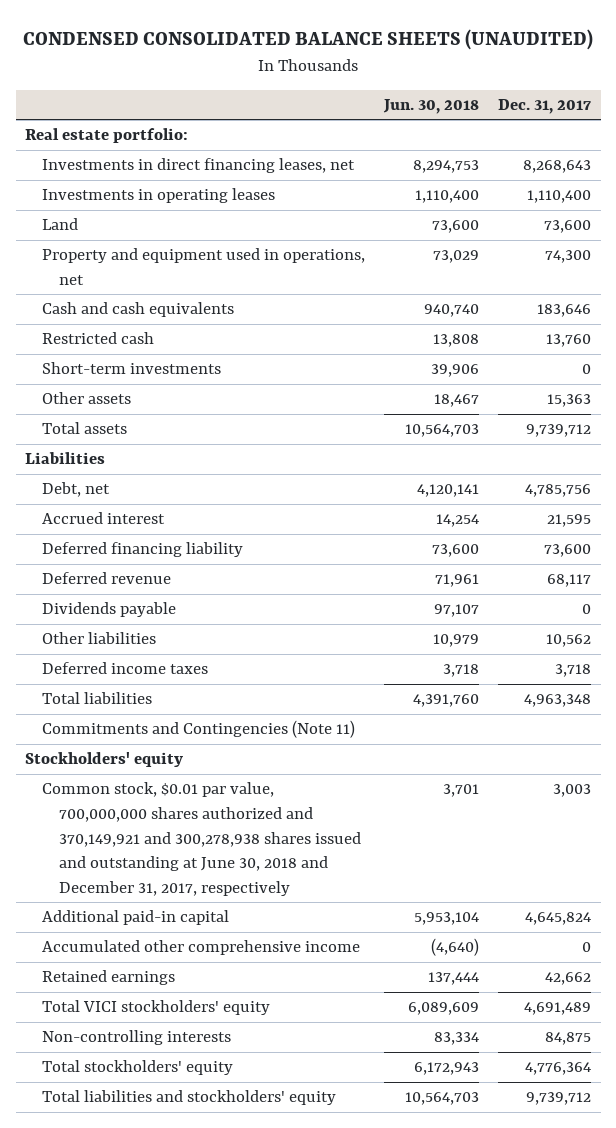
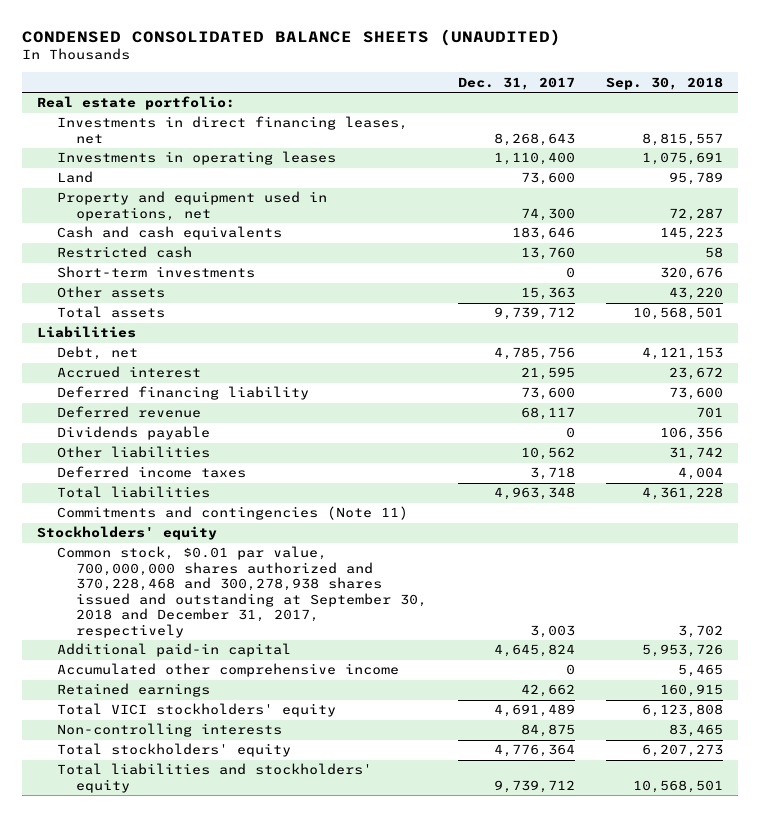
[383,98,480,114] Jun. 30, 2018 -> none
none -> [605,76,723,90] Sep. 30, 2018
[41,720,355,739] Commitments and Contingencies (Note 11) -> [56,506,408,521] Commitments and contingencies (Note 11)
[41,782,361,896] Common stock, $0.01 par value, 700,000,000 shares authorized and 370,149,921 and 300,278,938 shares issued and outstanding at June 30, 2018 and December 31, 2017, respectively -> [56,546,427,638] Common stock, $0.01 par value, 700,000,000 shares authorized and 370,228,468 and 300,278,938 shares issued and outstanding at September 30, 2018 and December 31, 2017, respectively

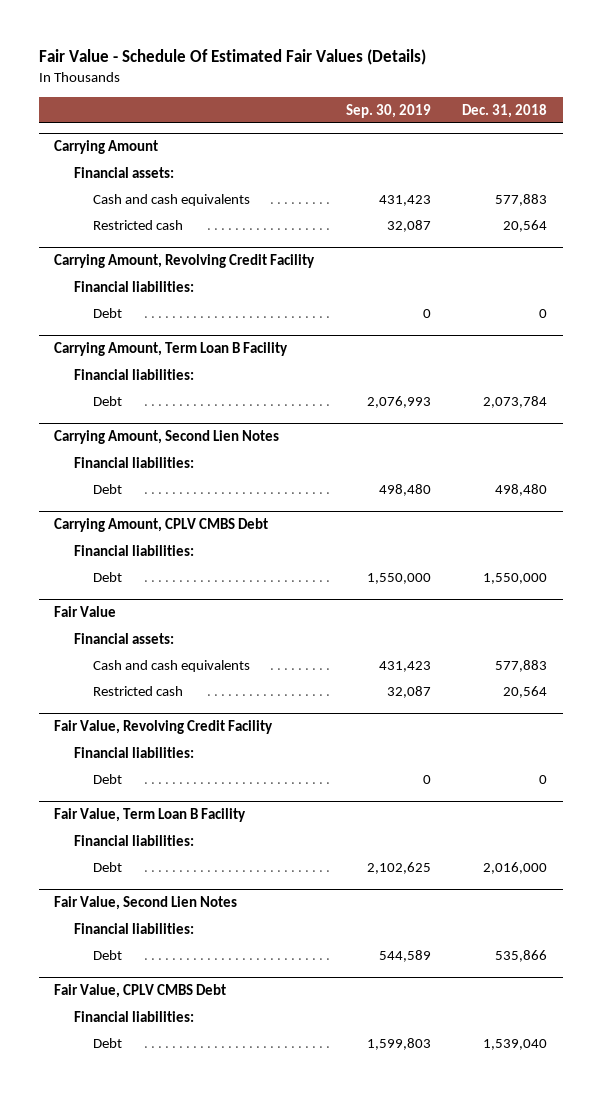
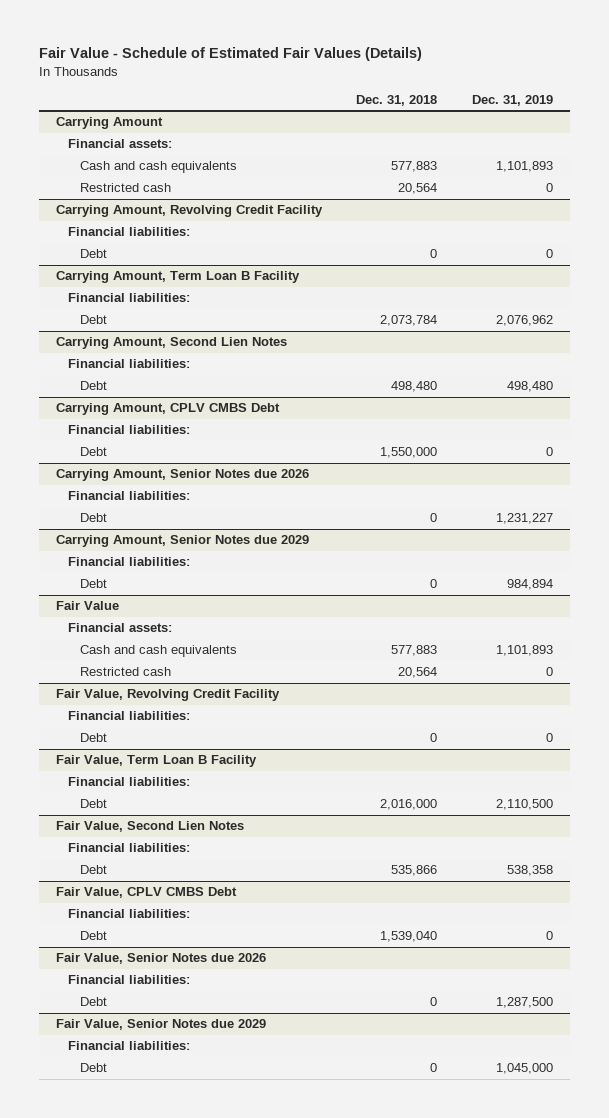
[38,48,426,65] Fair Value - Schedule Of Estimated Fair Values (Details) -> [38,47,422,62] Fair Value - Schedule of Estimated Fair Values (Details)
[345,103,431,118] Sep. 30, 2019 -> none
none -> [471,94,553,106] Dec. 31, 2019
none -> [55,469,309,482] Carrying Amount, Senior Notes due 2026
none -> [67,491,190,501] Financial liabilities:
none -> [79,513,107,523] Debt
none -> [55,535,309,548] Carrying Amount, Senior Notes due 2029
none -> [67,557,190,567] Financial liabilities:
none -> [79,579,107,589] Debt
none -> [55,953,266,965] Fair Value, Senior Notes due 2026
none -> [67,975,190,985] Financial liabilities:
none -> [79,997,107,1007] Debt
none -> [55,1019,266,1031] Fair Value, Senior Notes due 2029
none -> [67,1041,190,1051] Financial liabilities:
none -> [79,1063,107,1073] Debt

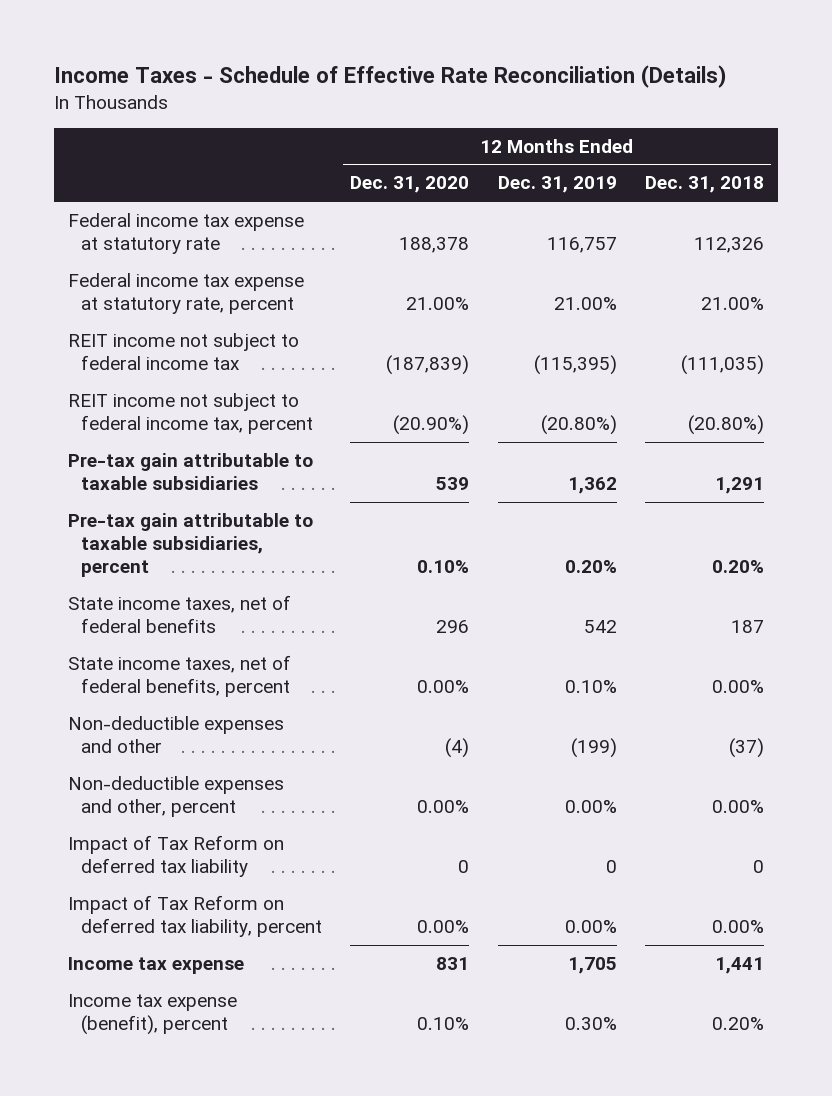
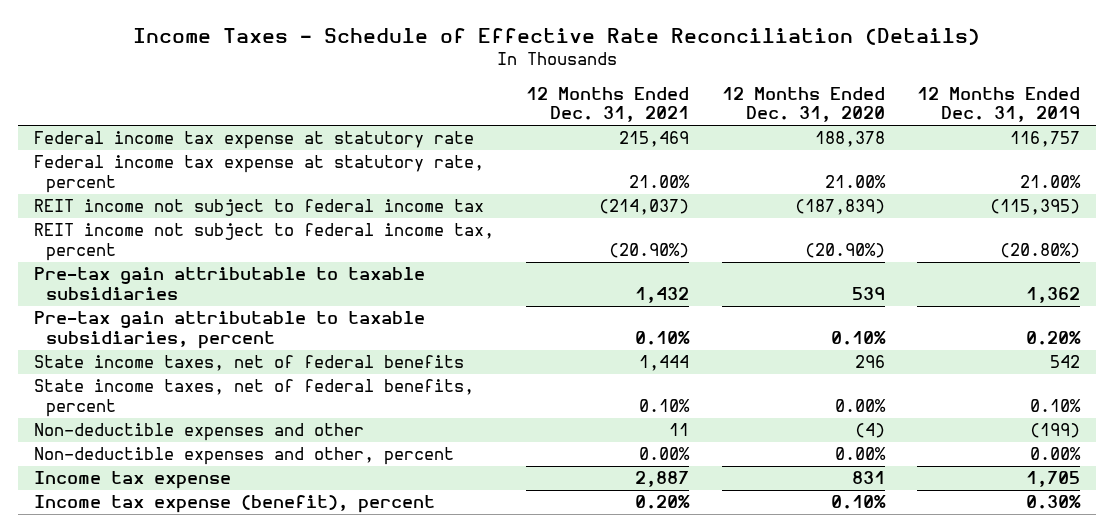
[644,176,764,194] Dec. 31, 2018 -> none
none -> [526,87,690,123] 12 Months Ended Dec. 31, 2021
[67,835,284,878] Impact of Tax Reform on deferred tax liability -> none
[67,895,323,938] Impact of Tax Reform on deferred tax liability, percent -> none

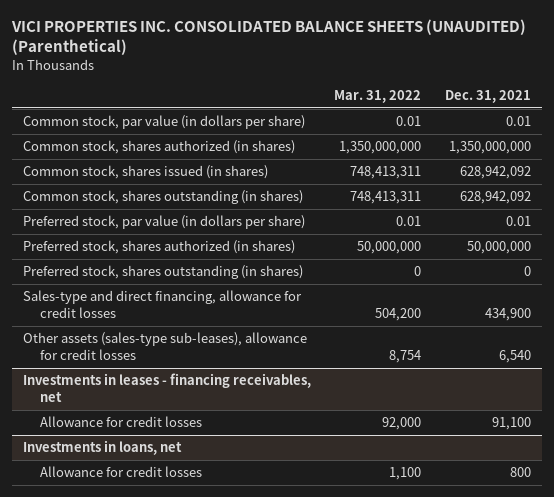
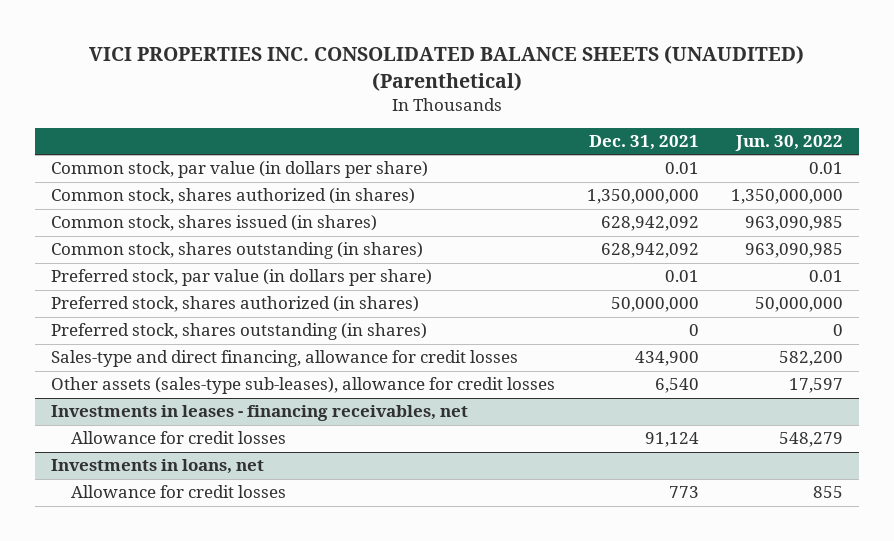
[334,89,422,103] Mar. 31, 2022 -> none
none -> [734,135,843,152] Jun. 30, 2022
[491,417,531,431] 91,100 -> [644,432,699,448] 91,124
[509,467,531,478] 800 -> [668,486,699,499] 773

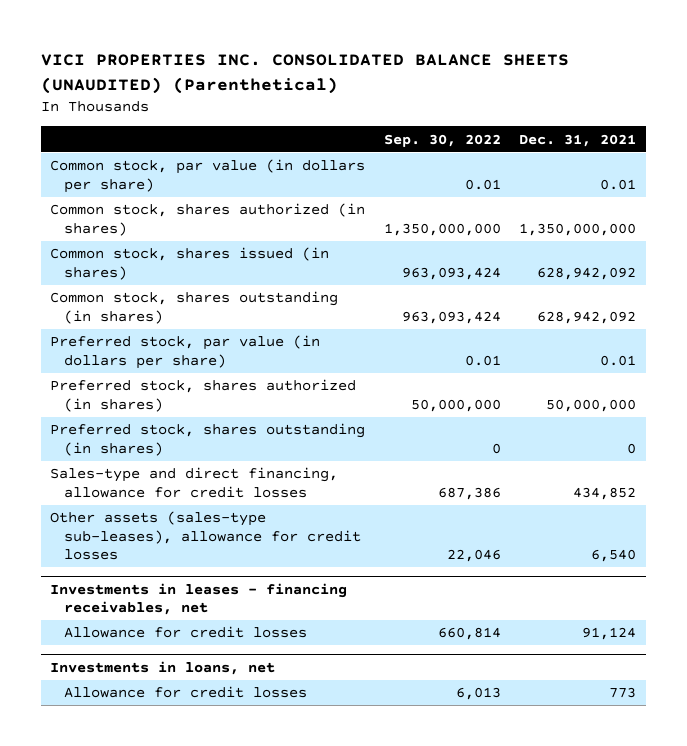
[734,135,843,152] Jun. 30, 2022 -> none
none -> [383,133,501,147] Sep. 30, 2022
[634,351,699,367] 434,900 -> [573,486,637,500] 434,852

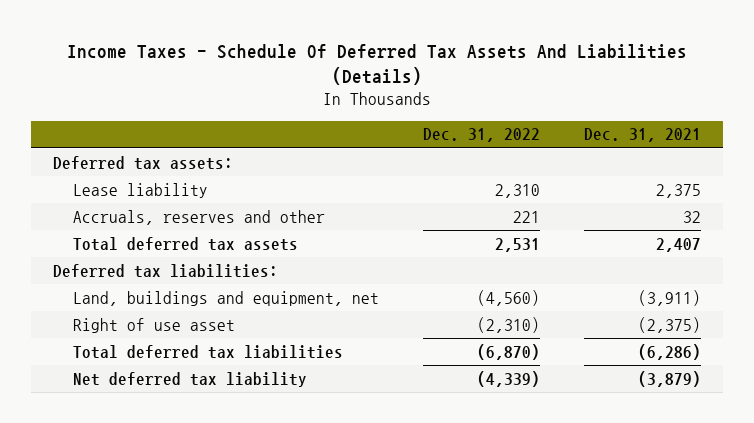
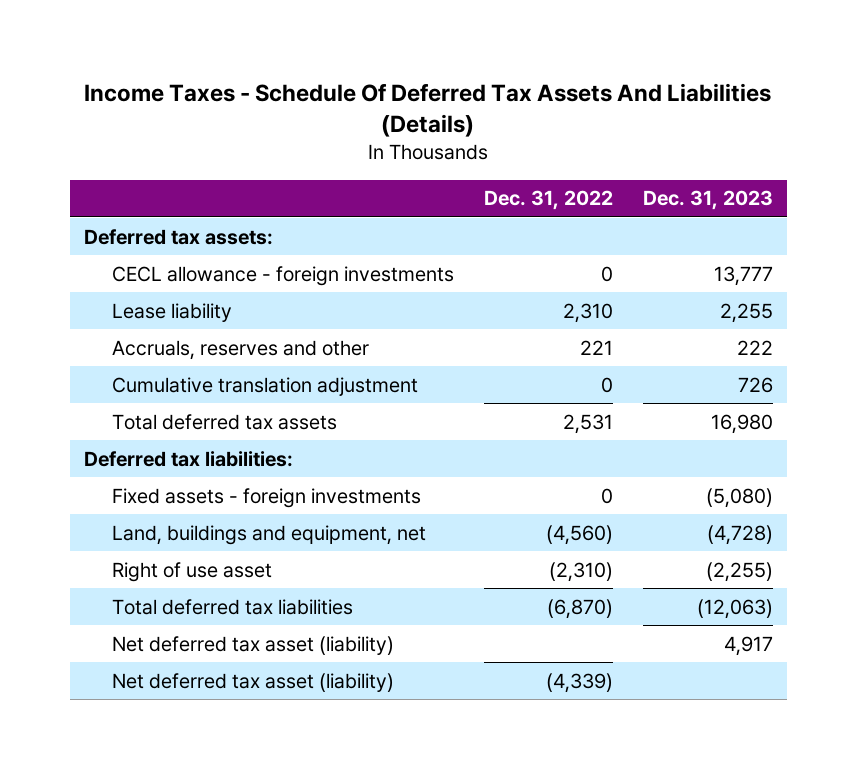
[584,128,702,143] Dec. 31, 2021 -> none
none -> [642,190,773,211] Dec. 31, 2023
none -> [112,265,455,286] CECL allowance - foreign investments
none -> [112,376,419,396] Cumulative translation adjustment
none -> [112,487,422,508] Fixed assets - foreign investments
none -> [112,635,395,655] Net deferred tax asset (liability)
[73,371,308,387] Net deferred tax liability -> [112,672,395,692] Net deferred tax asset (liability)

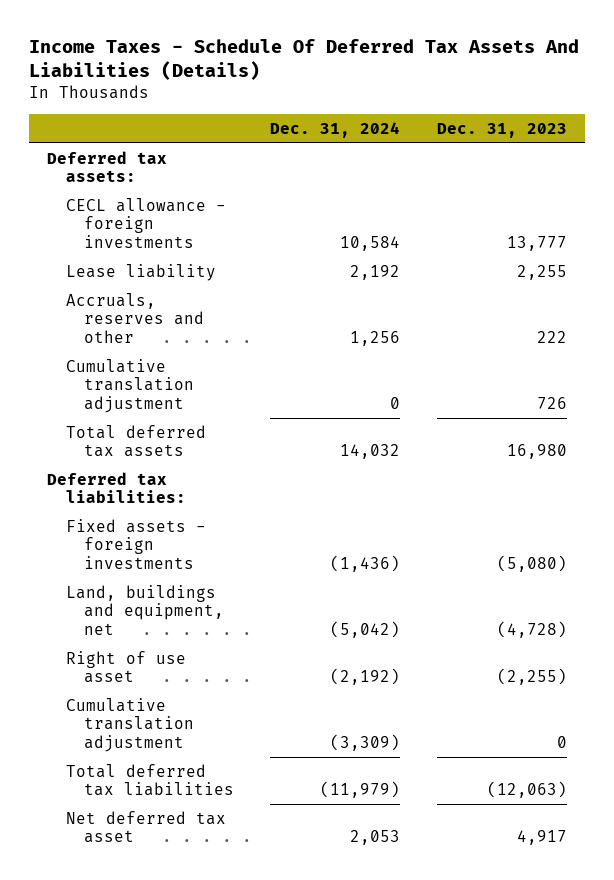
[483,190,613,211] Dec. 31, 2022 -> none
none -> [270,121,401,138] Dec. 31, 2024
none -> [65,698,194,752] Cumulative translation adjustment
[112,672,395,692] Net deferred tax asset (liability) -> none
[112,635,395,655] Net deferred tax asset (liability) -> [65,811,226,844] Net deferred tax asset

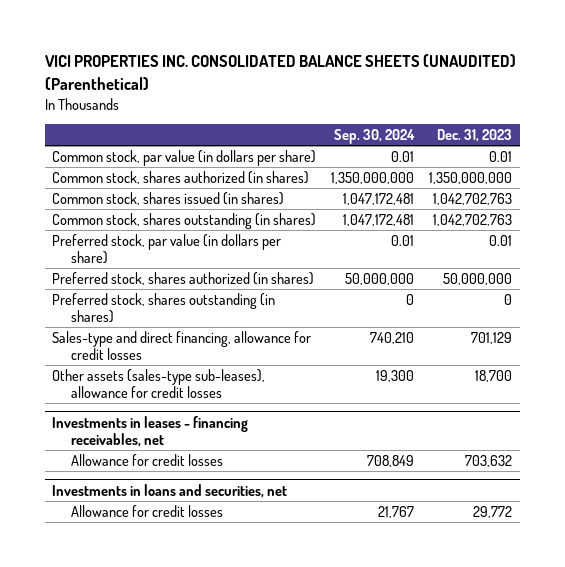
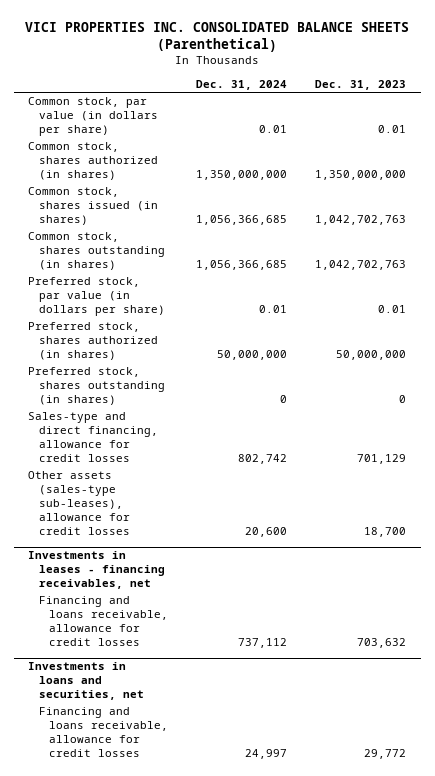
[44,54,516,91] VICI PROPERTIES INC. CONSOLIDATED BALANCE SHEETS (UNAUDITED) (Parenthetical) -> [25,21,410,53] VICI PROPERTIES INC. CONSOLIDATED BALANCE SHEETS (Parenthetical)
[334,129,416,145] Sep. 30, 2024 -> none
none -> [196,79,288,90] Dec. 31, 2024
[70,453,223,466] Allowance for credit losses -> [38,596,168,647] Financing and loans receivable, allowance for credit losses
[70,504,223,517] Allowance for credit losses -> [38,707,168,758] Financing and loans receivable, allowance for credit losses

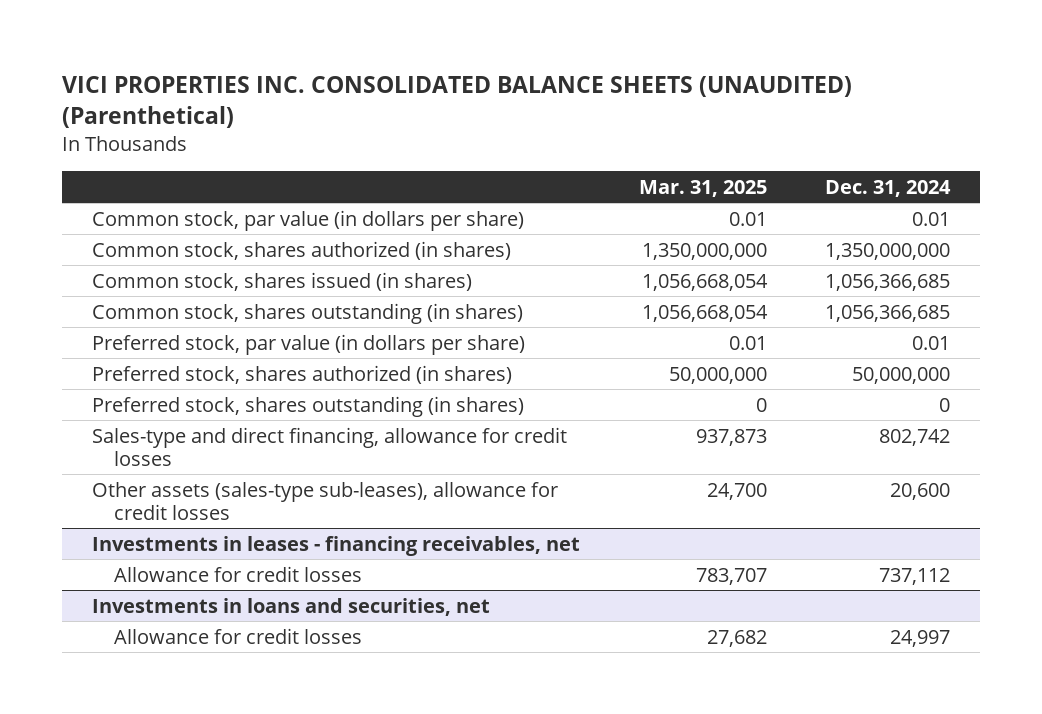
[25,21,410,53] VICI PROPERTIES INC. CONSOLIDATED BALANCE SHEETS (Parenthetical) -> [62,76,853,129] VICI PROPERTIES INC. CONSOLIDATED BALANCE SHEETS (UNAUDITED) (Parenthetical)
[315,79,407,90] Dec. 31, 2023 -> none
none -> [638,179,767,197] Mar. 31, 2025
[38,596,168,647] Financing and loans receivable, allowance for credit losses -> [114,565,363,582] Allowance for credit losses
[38,707,168,758] Financing and loans receivable, allowance for credit losses -> [114,627,363,644] Allowance for credit losses

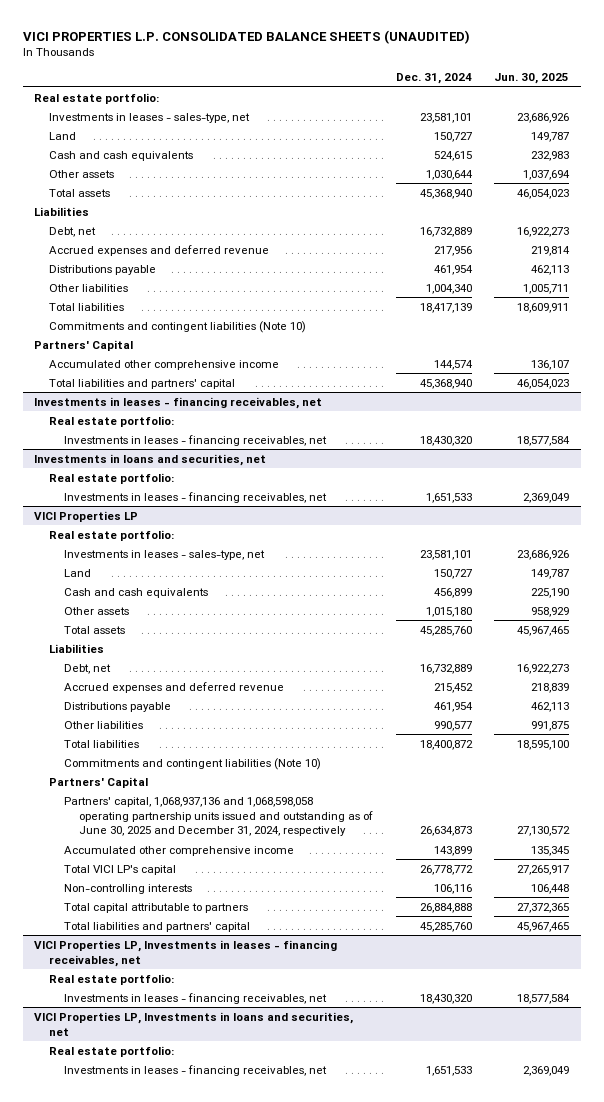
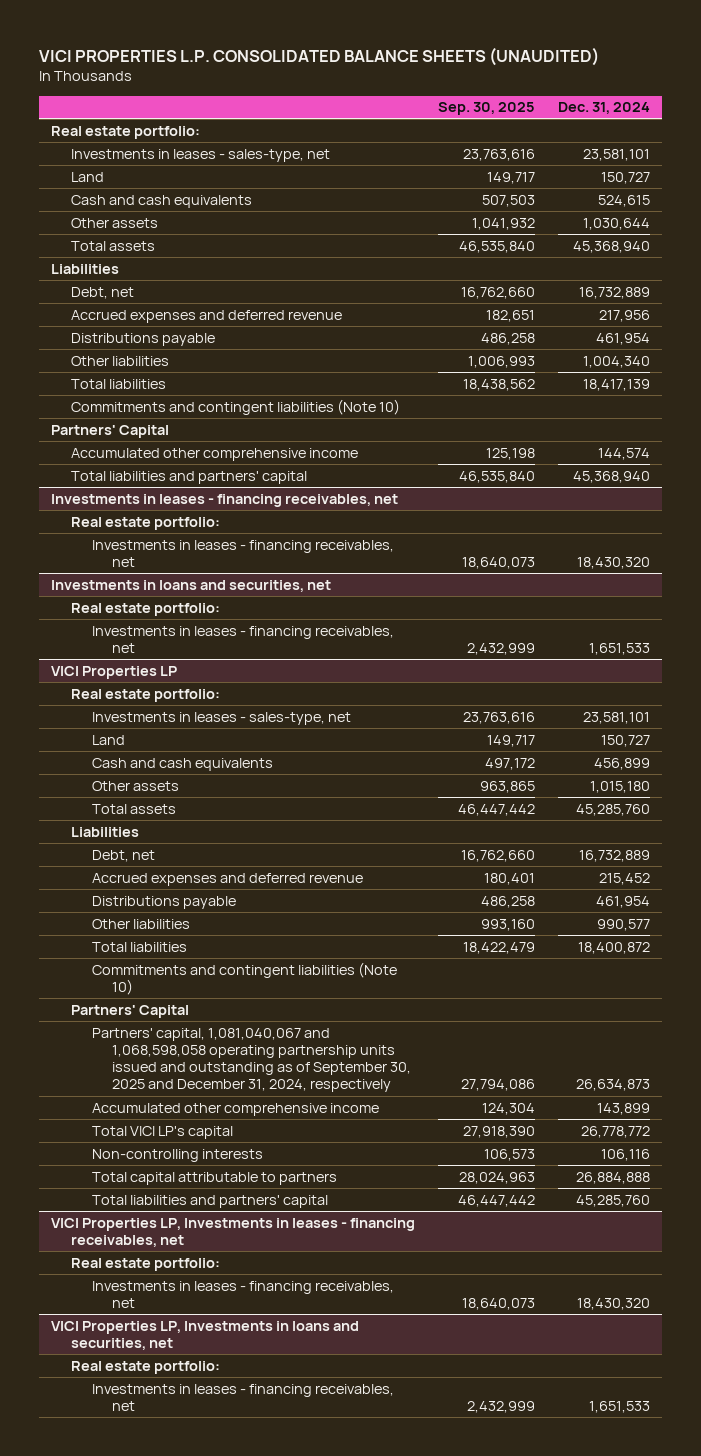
[494,73,570,85] Jun. 30, 2025 -> none
none -> [438,102,536,116] Sep. 30, 2025
[64,796,374,837] Partners' capital, 1,068,937,136 and 1,068,598,058 operating partnership units issued and outstanding as of June 30, 2025 and December 31, 2024, respectively -> [91,1027,411,1093] Partners' capital, 1,081,040,067 and 1,068,598,058 operating partnership units issued and outstanding as of September 30, 2025 and December 31, 2024, respectively

